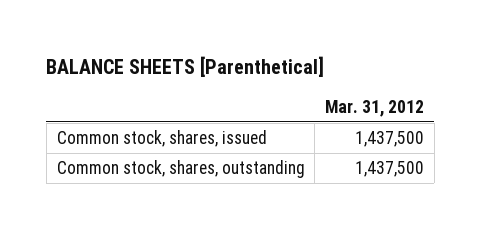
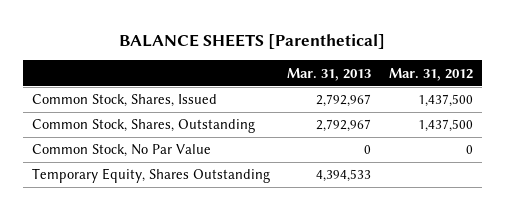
none -> [287,67,372,81] Mar. 31, 2013
[56,130,267,148] Common stock, shares, issued -> [31,94,217,108] Common Stock, Shares, Issued
[56,160,305,179] Common stock, shares, outstanding -> [31,119,255,134] Common Stock, Shares, Outstanding
none -> [31,144,211,158] Common Stock, No Par Value
none -> [31,168,270,184] Temporary Equity, Shares Outstanding

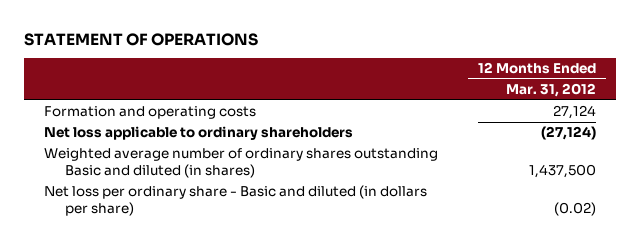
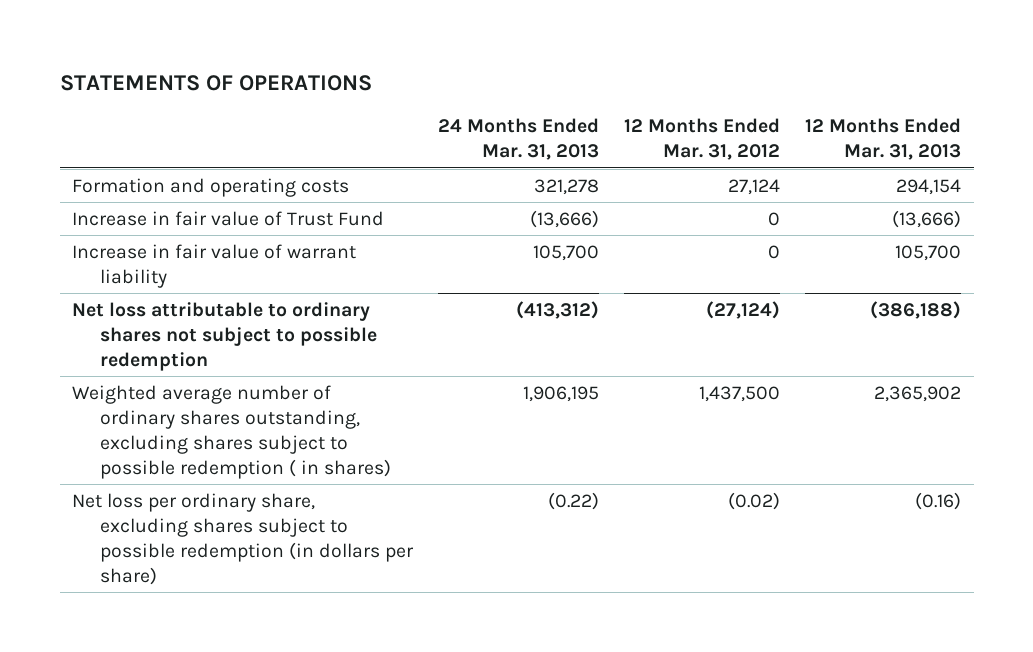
[23,32,258,46] STATEMENT OF OPERATIONS -> [59,74,372,91] STATEMENTS OF OPERATIONS
none -> [438,117,600,160] 24 Months Ended Mar. 31, 2013
none -> [805,117,962,160] 12 Months Ended Mar. 31, 2013
none -> [72,210,385,226] Increase in fair value of Trust Fund
none -> [72,243,357,288] Increase in fair value of warrant liability
[43,126,353,141] Net loss applicable to ordinary shareholders -> [72,301,378,371] Net loss attributable to ordinary shares not subject to possible redemption
[43,148,438,179] Weighted average number of ordinary shares outstanding Basic and diluted (in shares) -> [72,384,392,479] Weighted average number of ordinary shares outstanding, excluding shares subject to possible redemption ( in shares)
[43,185,427,217] Net loss per ordinary share - Basic and diluted (in dollars per share) -> [72,492,415,585] Net loss per ordinary share, excluding shares subject to possible redemption (in dollars per share)

